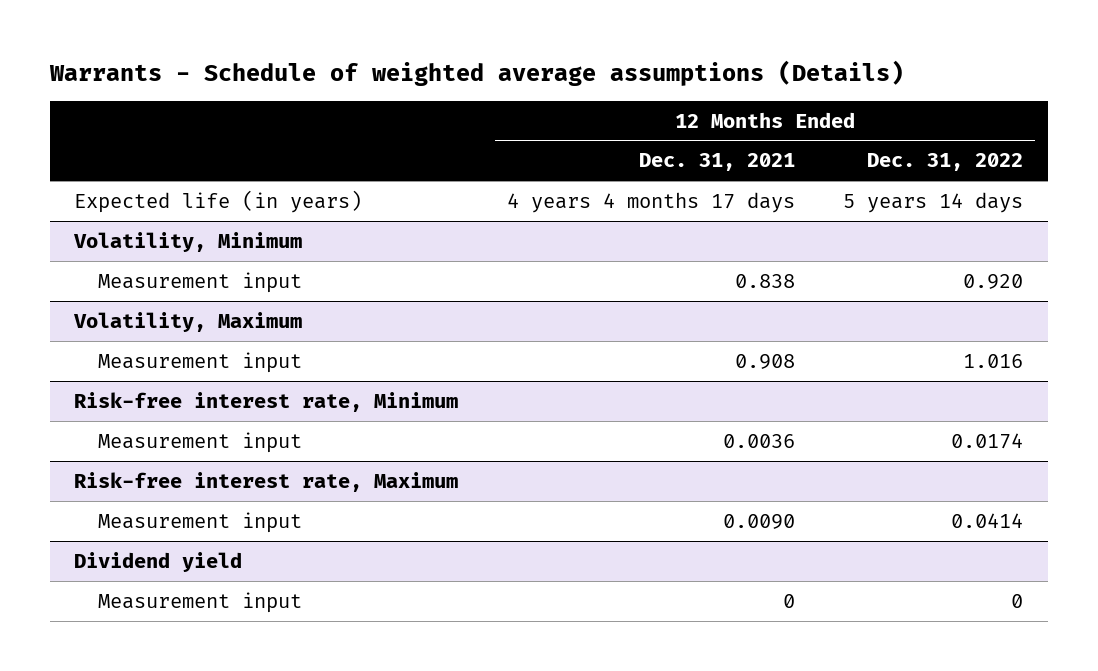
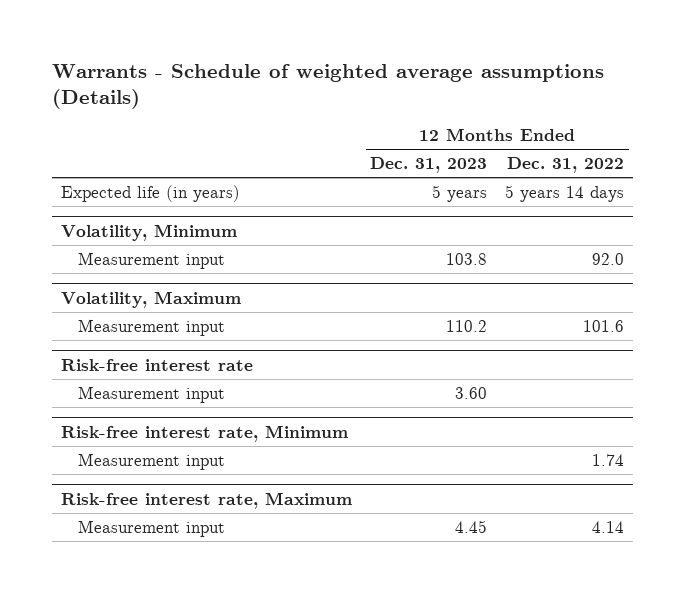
[638,153,795,172] Dec. 31, 2021 -> none
none -> [370,157,488,174] Dec. 31, 2023
[963,273,1024,289] 0.920 -> [592,252,625,265] 92.0
[963,353,1024,368] 1.016 -> [583,319,625,332] 101.6
none -> [60,358,253,371] Risk-free interest rate
none -> [78,385,226,403] Measurement input
[951,432,1024,449] 0.0174 -> [592,453,625,466] 1.74
[74,551,243,572] Dividend yield -> none
[97,591,302,613] Measurement input -> none
[951,512,1024,528] 0.0414 -> [592,520,625,533] 4.14

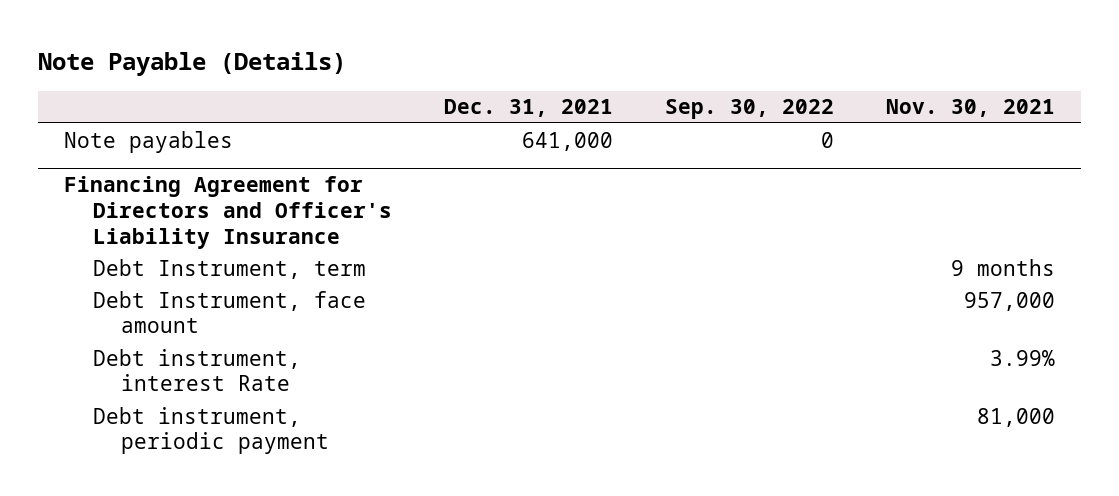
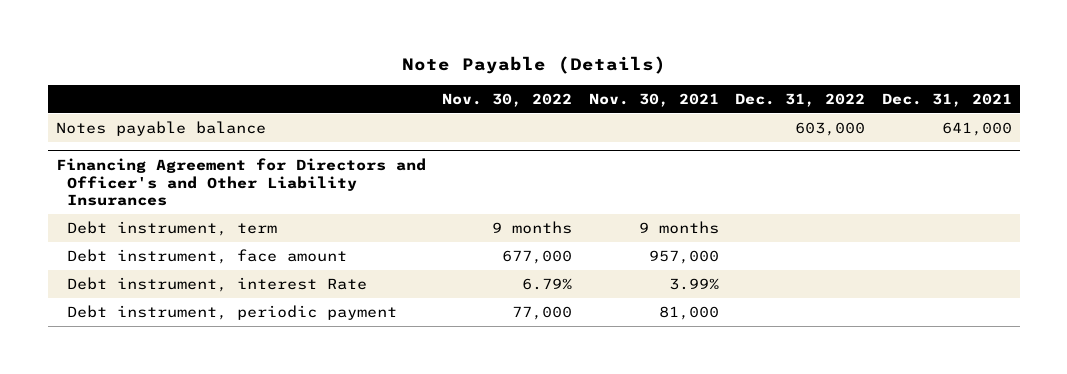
[664,99,834,120] Sep. 30, 2022 -> none
none -> [442,92,573,107] Nov. 30, 2022
none -> [735,92,866,107] Dec. 31, 2022
[63,130,233,153] Note payables -> [55,121,266,137] Notes payable balance
[63,176,392,249] Financing Agreement for Directors and Officer's Liability Insurance -> [55,157,426,207] Financing Agreement for Directors and Officer's and Other Liability Insurances
[92,258,366,279] Debt Instrument, term -> [66,221,277,237] Debt instrument, term
[92,290,366,334] Debt Instrument, face amount -> [66,249,347,265] Debt instrument, face amount

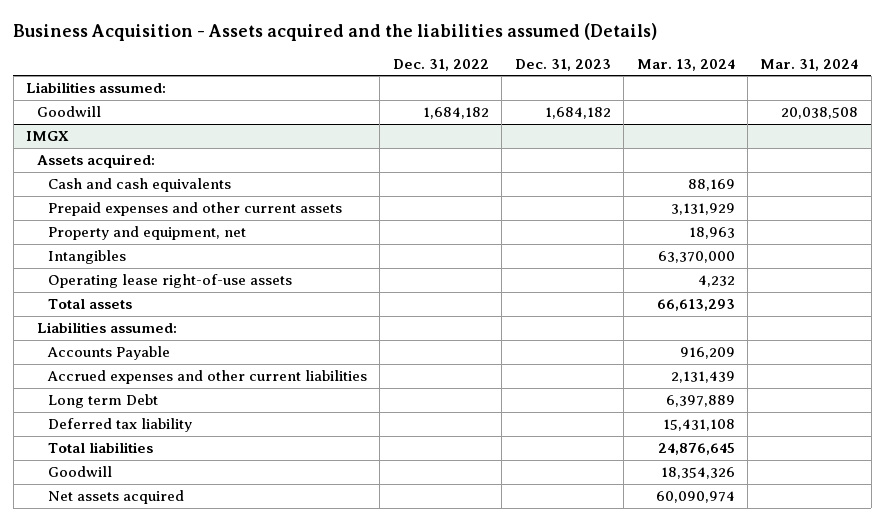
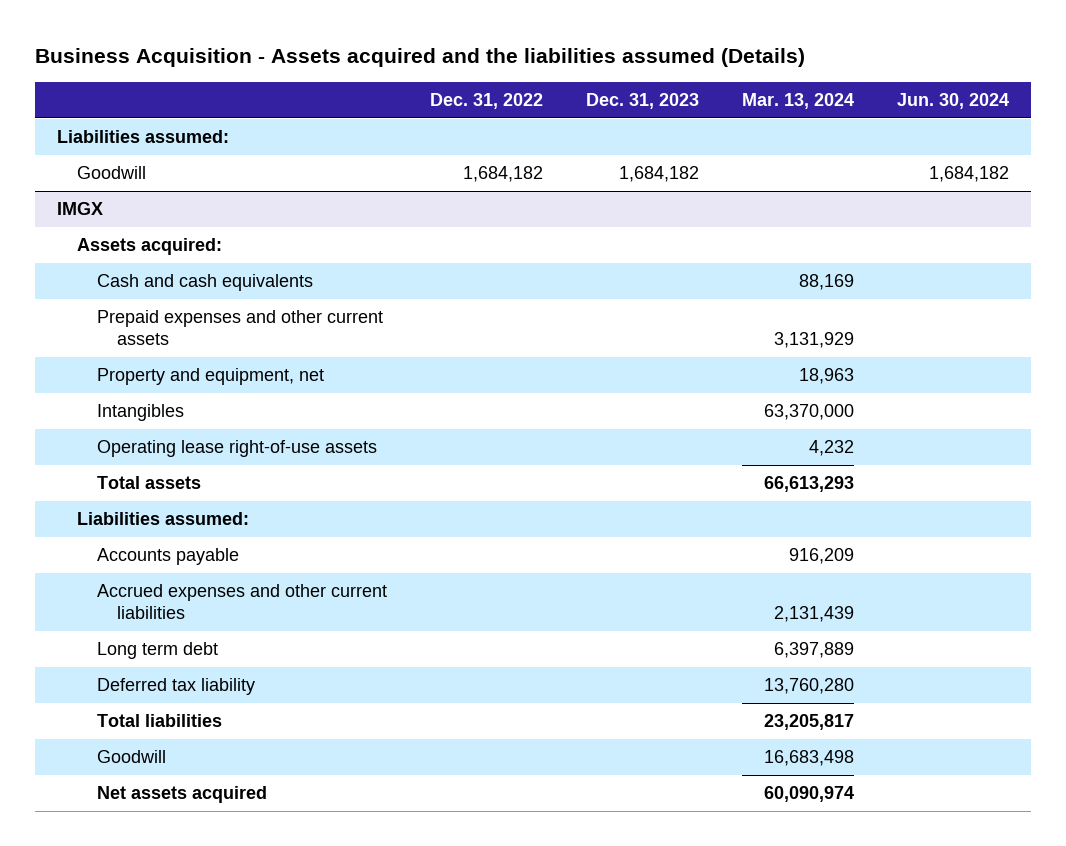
[760,58,859,71] Mar. 31, 2024 -> none
none -> [896,92,1009,109] Jun. 30, 2024
[46,346,170,361] Accounts Payable -> [96,548,239,566] Accounts payable
[47,394,158,409] Long term Debt -> [96,642,218,660] Long term debt
[662,419,735,432] 15,431,108 -> [763,678,854,695] 13,760,280
[657,443,735,456] 24,876,645 -> [763,714,854,731] 23,205,817
[660,467,735,480] 18,354,326 -> [763,750,854,767] 16,683,498

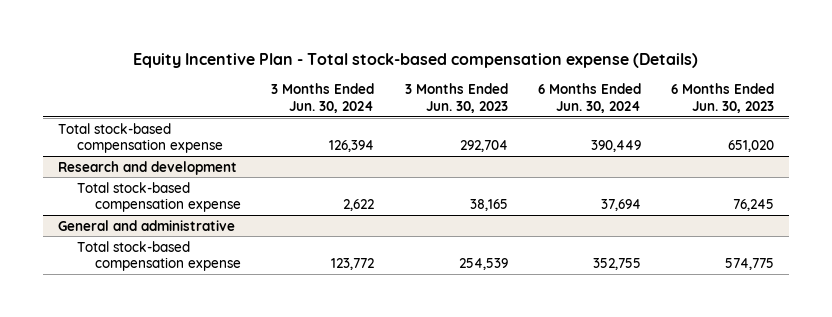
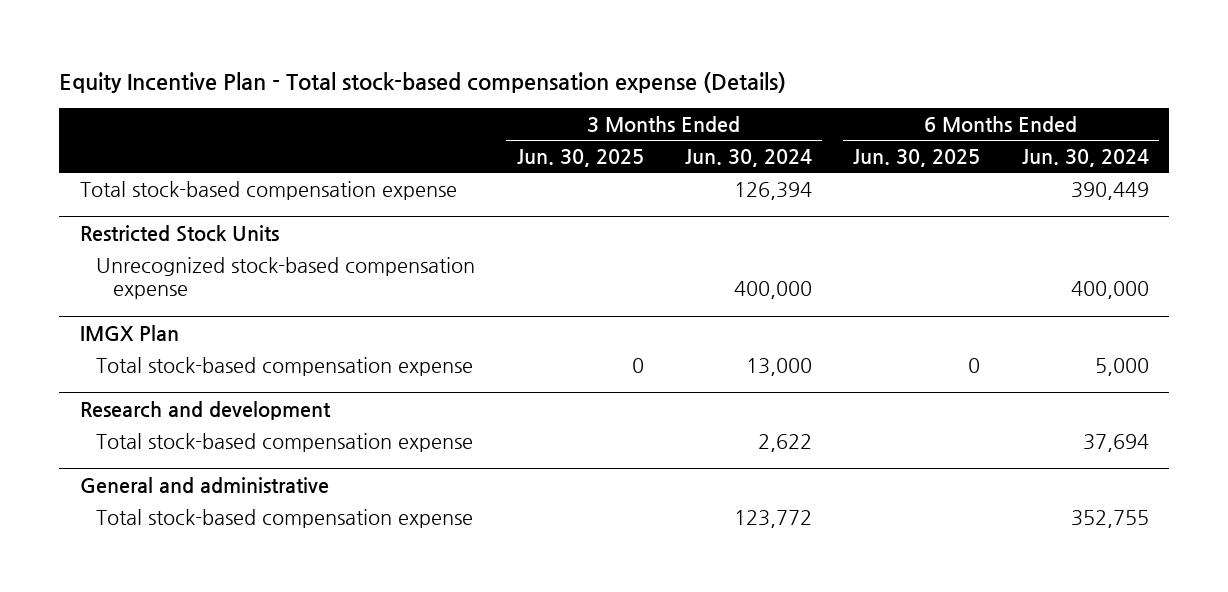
[404,82,508,113] 3 Months Ended Jun. 30, 2023 -> none
[670,82,774,113] 6 Months Ended Jun. 30, 2023 -> none
none -> [516,149,644,168] Jun. 30, 2025
none -> [853,149,981,168] Jun. 30, 2025
none -> [79,224,279,242] Restricted Stock Units
none -> [96,256,476,300] Unrecognized stock-based compensation expense
none -> [79,324,179,341] IMGX Plan
none -> [96,356,474,376] Total stock-based compensation expense

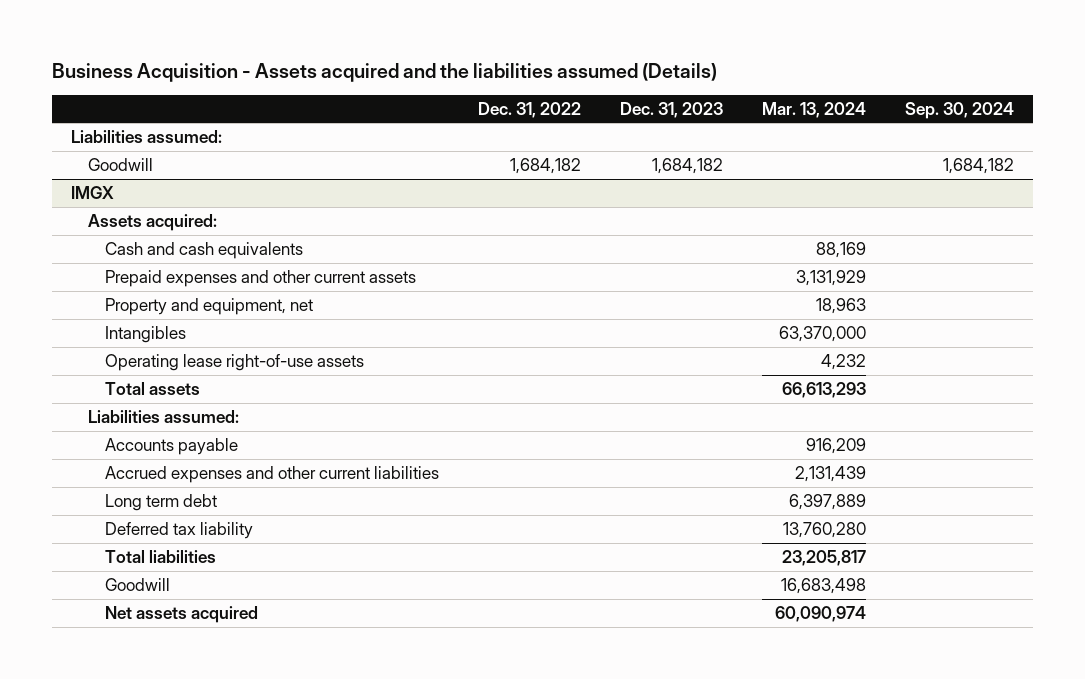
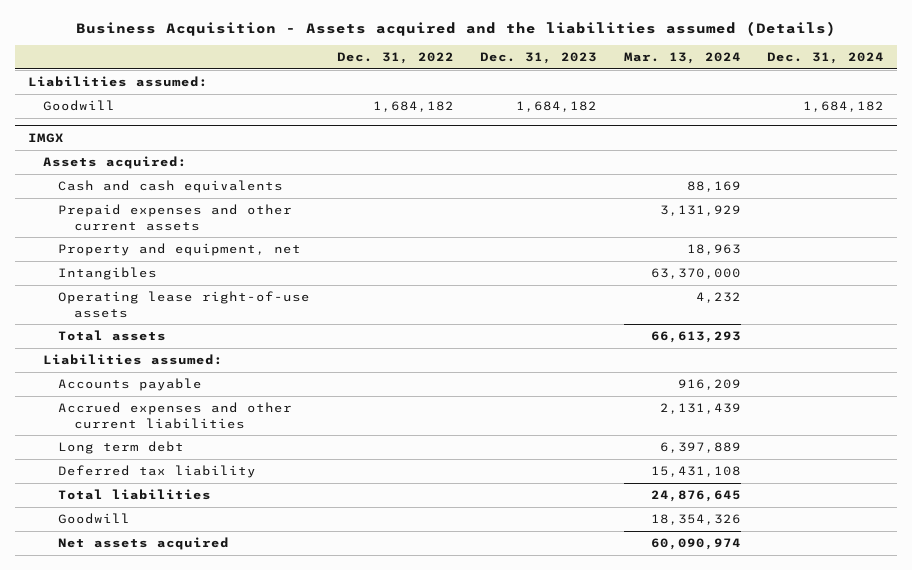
[904,101,1014,119] Sep. 30, 2024 -> none
none -> [767,52,885,65] Dec. 31, 2024
[783,521,867,538] 13,760,280 -> [650,466,741,478] 15,431,108
[782,549,867,566] 23,205,817 -> [650,490,741,503] 24,876,645
[781,577,867,594] 16,683,498 -> [650,514,741,526] 18,354,326

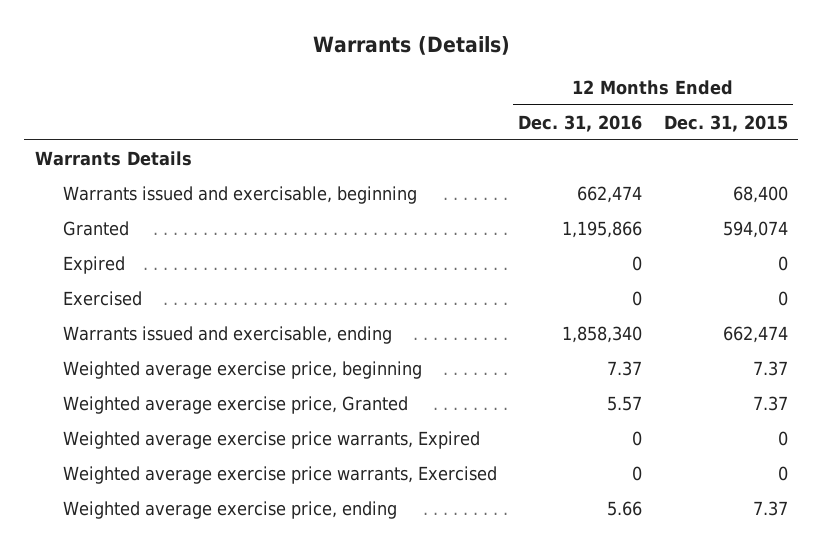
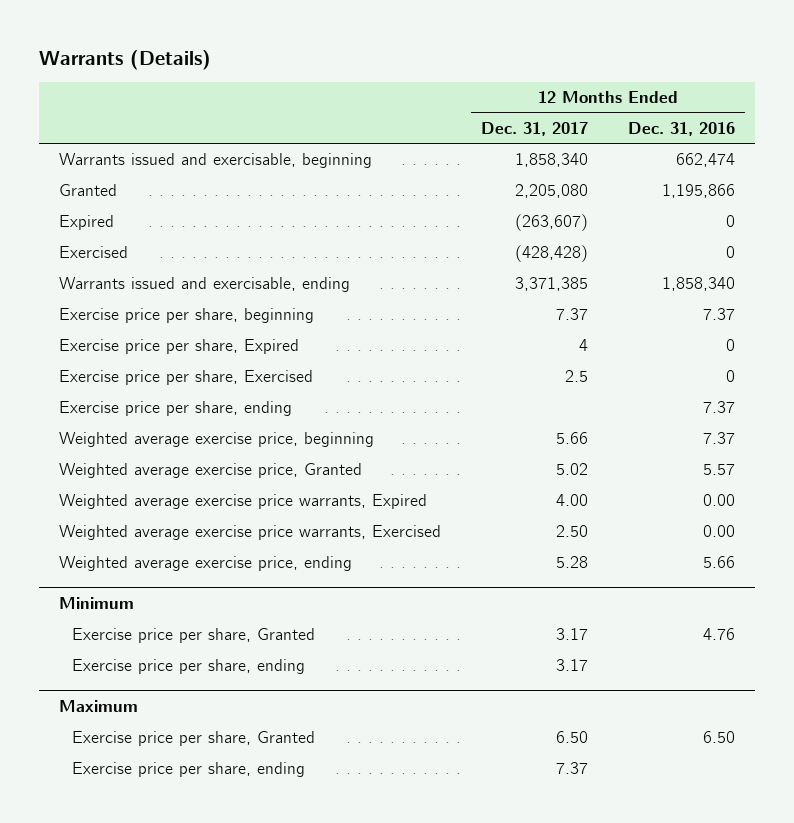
[663,114,788,132] Dec. 31, 2015 -> none
none -> [480,121,588,136] Dec. 31, 2017
[34,151,192,167] Warrants Details -> none
none -> [58,308,314,324] Exercise price per share, beginning
none -> [58,339,299,355] Exercise price per share, Expired
none -> [58,370,313,386] Exercise price per share, Exercised
none -> [58,401,292,417] Exercise price per share, ending
[632,431,643,447] 0 -> [702,494,735,507] 0.00
[632,466,643,482] 0 -> [702,525,735,538] 0.00
none -> [58,597,134,610] Minimum
none -> [72,628,316,644] Exercise price per share, Granted
none -> [72,659,306,675] Exercise price per share, ending
none -> [58,700,138,713] Maximum
none -> [72,731,316,747] Exercise price per share, Granted
none -> [72,762,306,778] Exercise price per share, ending

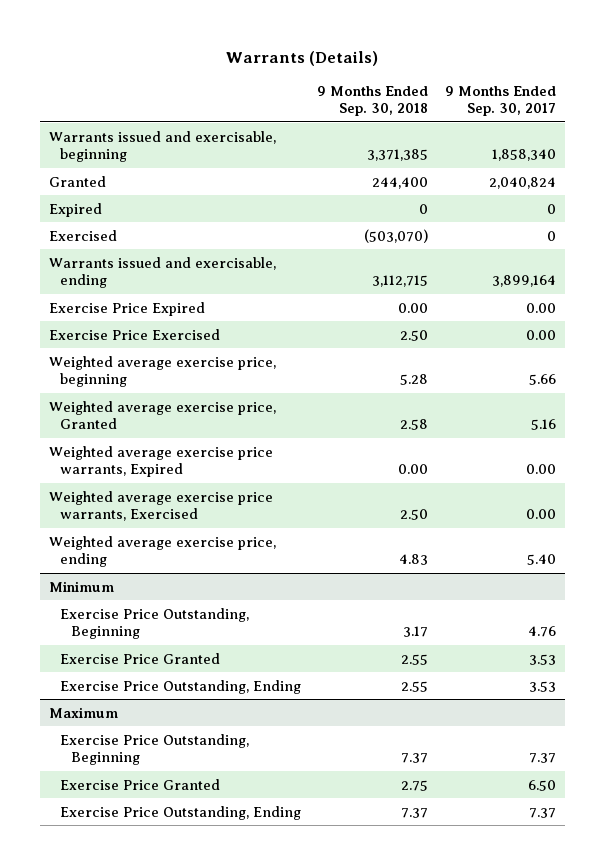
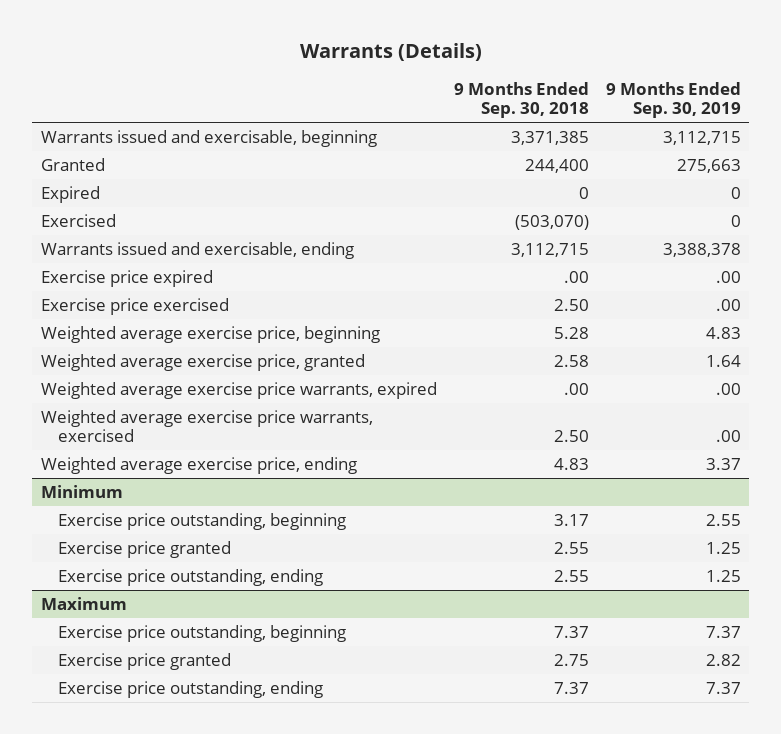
[445,85,557,116] 9 Months Ended Sep. 30, 2017 -> none
none -> [605,81,741,119] 9 Months Ended Sep. 30, 2019
[48,301,205,316] Exercise Price Expired -> [40,269,213,287] Exercise price expired
[398,302,429,313] 0.00 -> [563,270,589,283] .00
[48,328,220,340] Exercise Price Exercised -> [40,297,229,315] Exercise price exercised
[48,400,276,429] Weighted average exercise price, Granted -> [40,353,365,371] Weighted average exercise price, granted
[48,445,273,477] Weighted average exercise price warrants, Expired -> [40,381,437,399] Weighted average exercise price warrants, expired
[398,463,429,474] 0.00 -> [563,382,589,395] .00
[48,490,273,521] Weighted average exercise price warrants, Exercised -> [40,409,373,443] Weighted average exercise price warrants, exercised
[59,607,249,639] Exercise Price Outstanding, Beginning -> [57,512,346,530] Exercise price outstanding, beginning
[59,652,220,664] Exercise Price Granted -> [57,540,231,558] Exercise price granted
[59,679,301,694] Exercise Price Outstanding, Ending -> [57,568,323,586] Exercise price outstanding, ending
[59,733,249,765] Exercise Price Outstanding, Beginning -> [57,624,346,642] Exercise price outstanding, beginning
[59,778,220,790] Exercise Price Granted -> [57,652,231,670] Exercise price granted
[59,805,301,820] Exercise Price Outstanding, Ending -> [57,680,323,698] Exercise price outstanding, ending

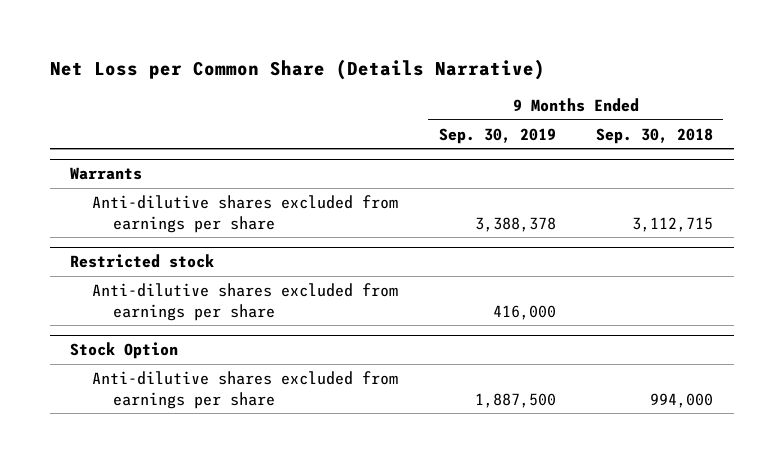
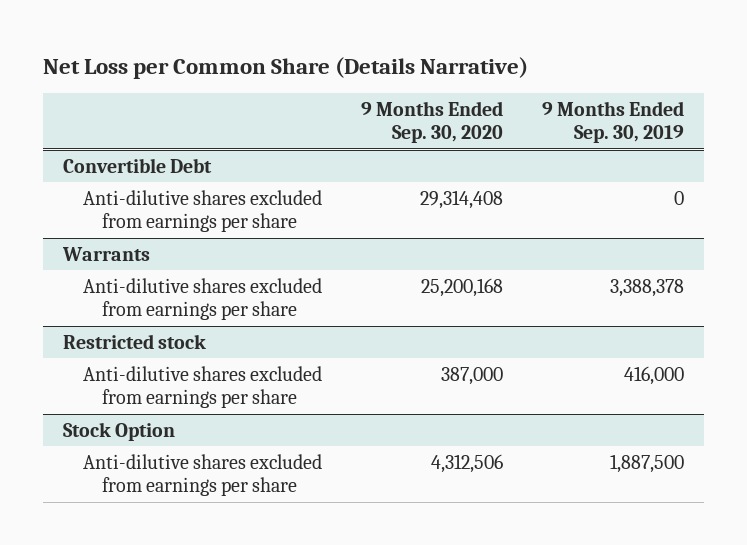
[596,127,714,144] Sep. 30, 2018 -> none
none -> [360,101,503,144] 9 Months Ended Sep. 30, 2020
none -> [62,157,212,173] Convertible Debt
none -> [82,189,322,233] Anti-dilutive shares excluded from earnings per share

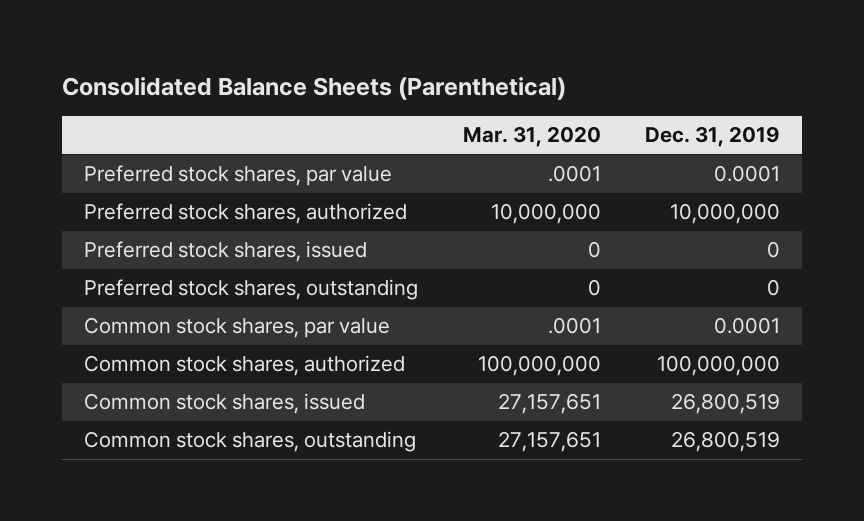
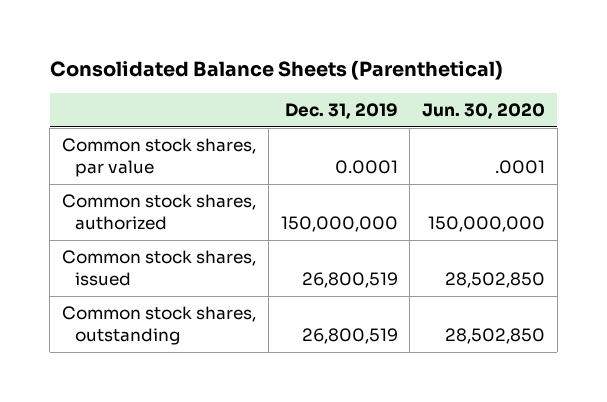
[462,126,601,148] Mar. 31, 2020 -> none
none -> [422,103,546,120] Jun. 30, 2020
[84,165,393,187] Preferred stock shares, par value -> none
[84,203,408,225] Preferred stock shares, authorized -> none
[84,241,368,263] Preferred stock shares, issued -> none
[84,279,419,301] Preferred stock shares, outstanding -> none
[657,355,781,377] 100,000,000 -> [280,215,398,232] 150,000,000

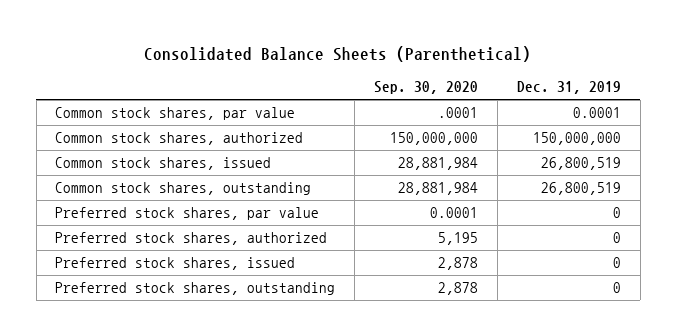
[422,103,546,120] Jun. 30, 2020 -> none
none -> [374,81,479,95] Sep. 30, 2020
none -> [55,207,320,221] Preferred stock shares, par value
none -> [55,232,328,246] Preferred stock shares, authorized
none -> [55,257,296,271] Preferred stock shares, issued
none -> [55,282,336,296] Preferred stock shares, outstanding

